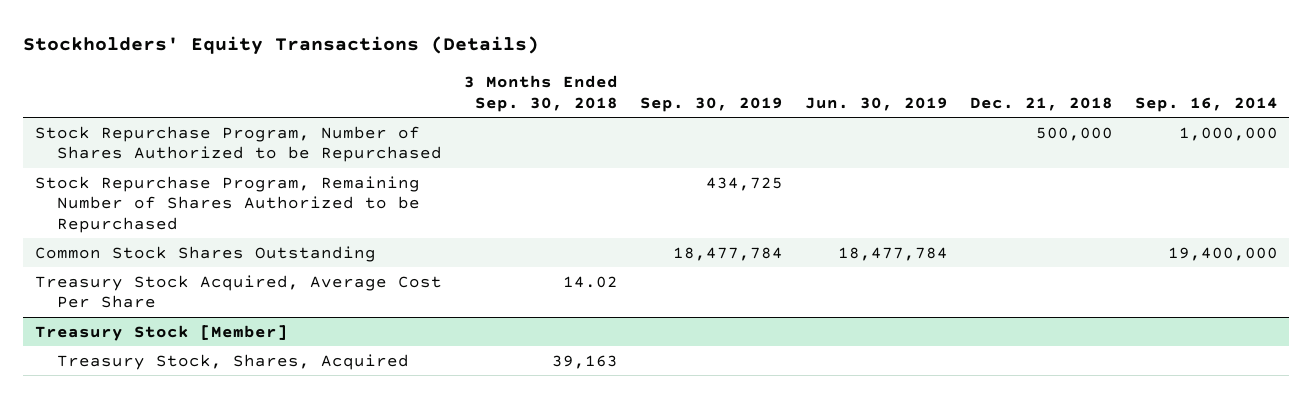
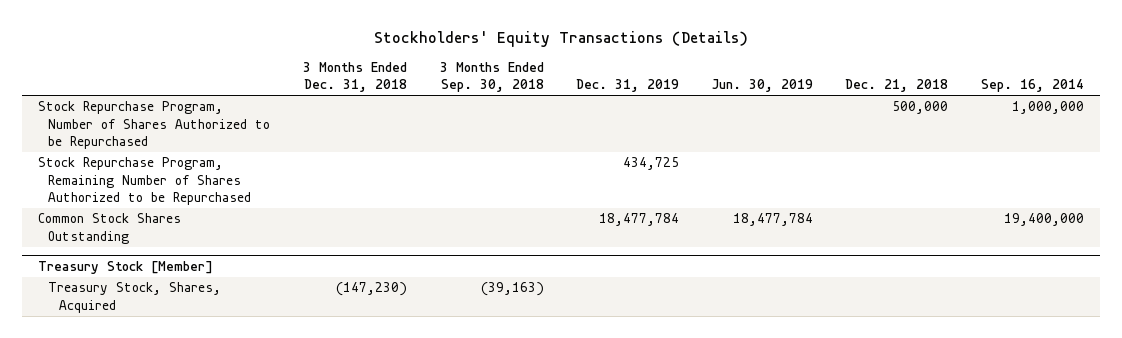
[639,96,783,112] Sep. 30, 2019 -> none
none -> [303,61,408,92] 3 Months Ended Dec. 31, 2018
none -> [576,78,680,92] Dec. 31, 2019
[34,274,442,309] Treasury Stock Acquired, Average Cost Per Share -> none
[551,354,618,369] 39,163 -> [480,282,544,297] (39,163)

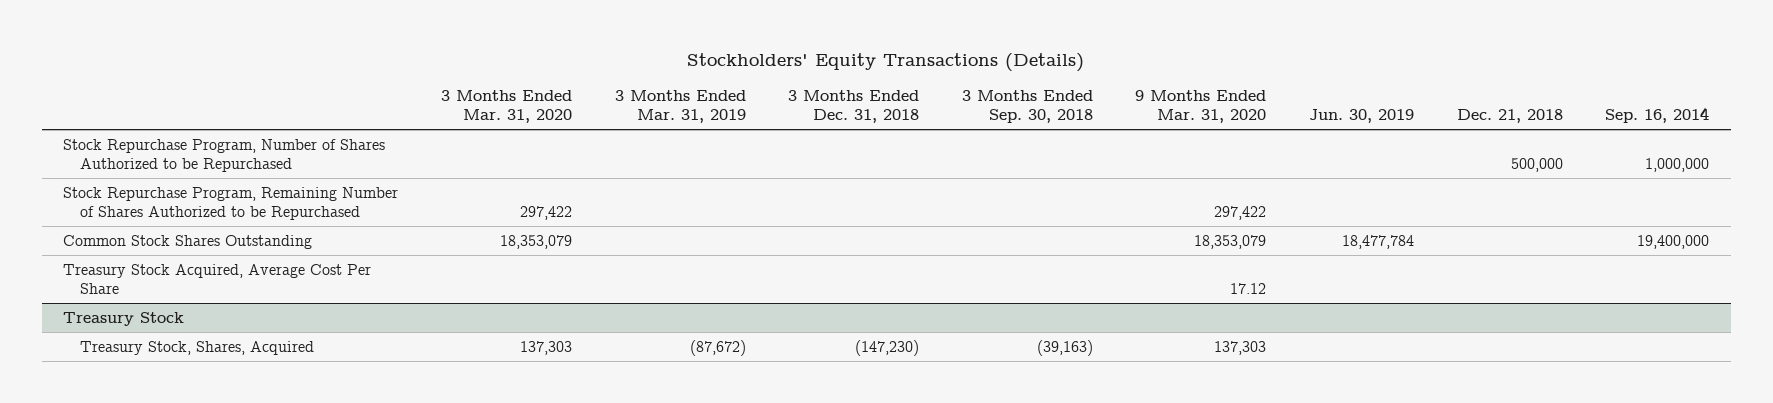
[576,78,680,92] Dec. 31, 2019 -> none
none -> [440,89,572,123] 3 Months Ended Mar. 31, 2020
none -> [614,89,746,123] 3 Months Ended Mar. 31, 2019
none -> [1135,89,1267,123] 9 Months Ended Mar. 31, 2020
none -> [63,263,372,294] Treasury Stock Acquired, Average Cost Per Share
[38,260,214,274] Treasury Stock [Member] -> [63,311,185,326] Treasury Stock

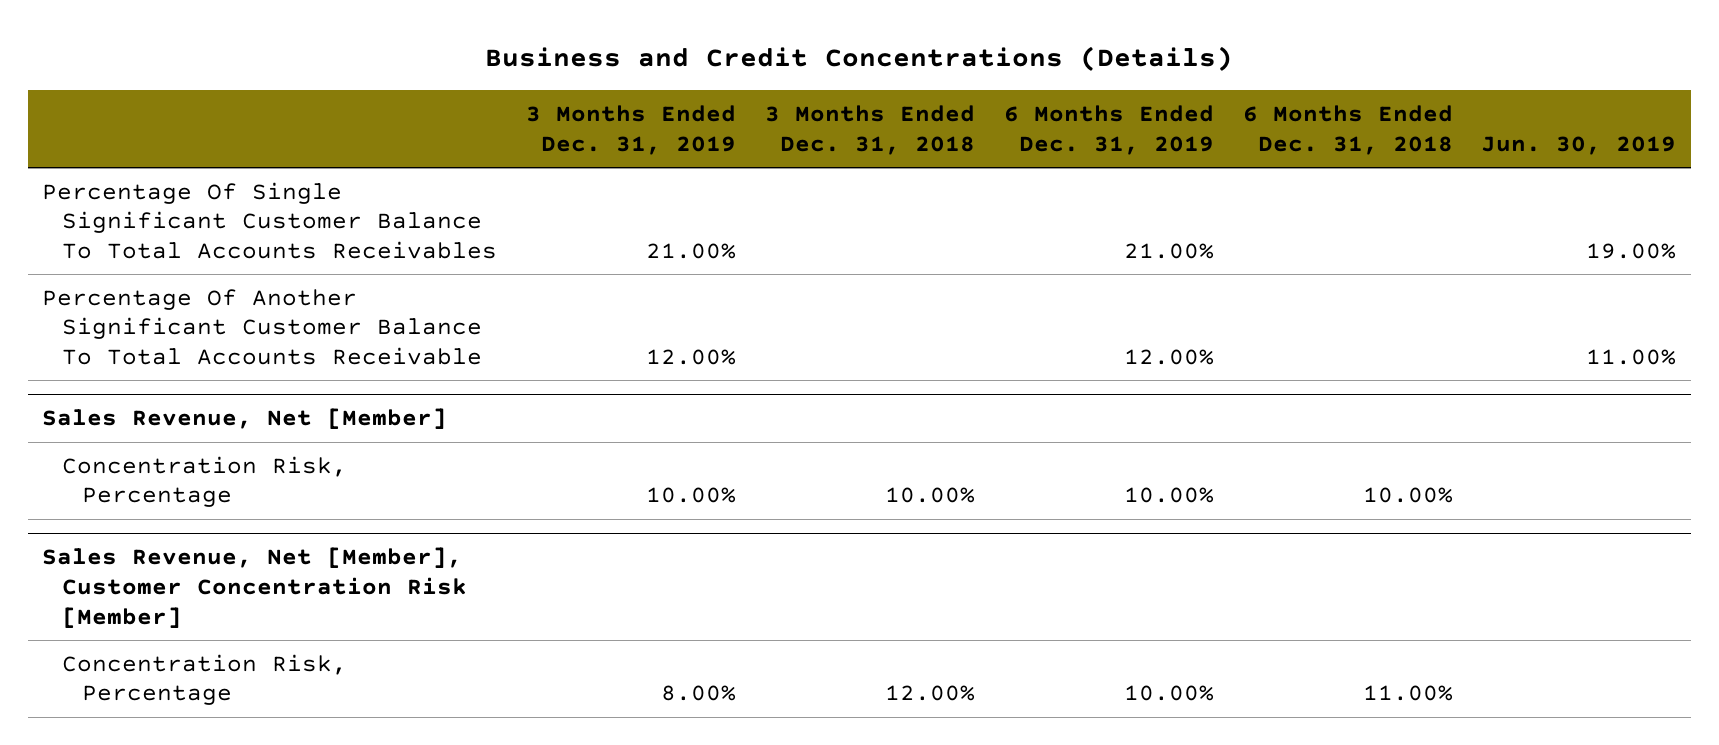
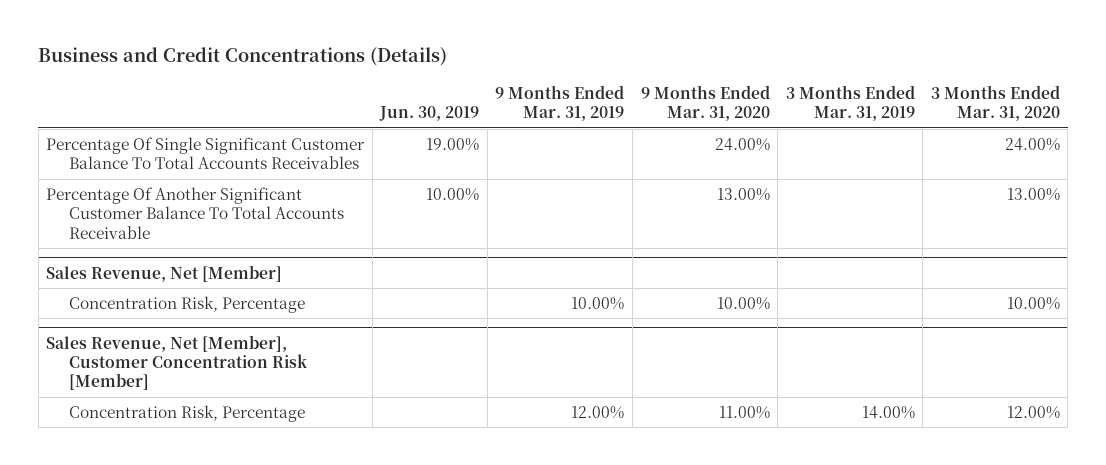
[526,105,737,155] 3 Months Ended Dec. 31, 2019 -> none
[764,105,975,155] 3 Months Ended Dec. 31, 2018 -> none
[1003,105,1214,155] 6 Months Ended Dec. 31, 2019 -> none
[1242,105,1453,155] 6 Months Ended Dec. 31, 2018 -> none
none -> [495,85,625,122] 9 Months Ended Mar. 31, 2019
none -> [640,85,770,122] 9 Months Ended Mar. 31, 2020
none -> [785,85,915,122] 3 Months Ended Mar. 31, 2019
none -> [930,85,1060,122] 3 Months Ended Mar. 31, 2020
[1586,348,1677,365] 11.00% -> [426,187,480,201] 10.00%

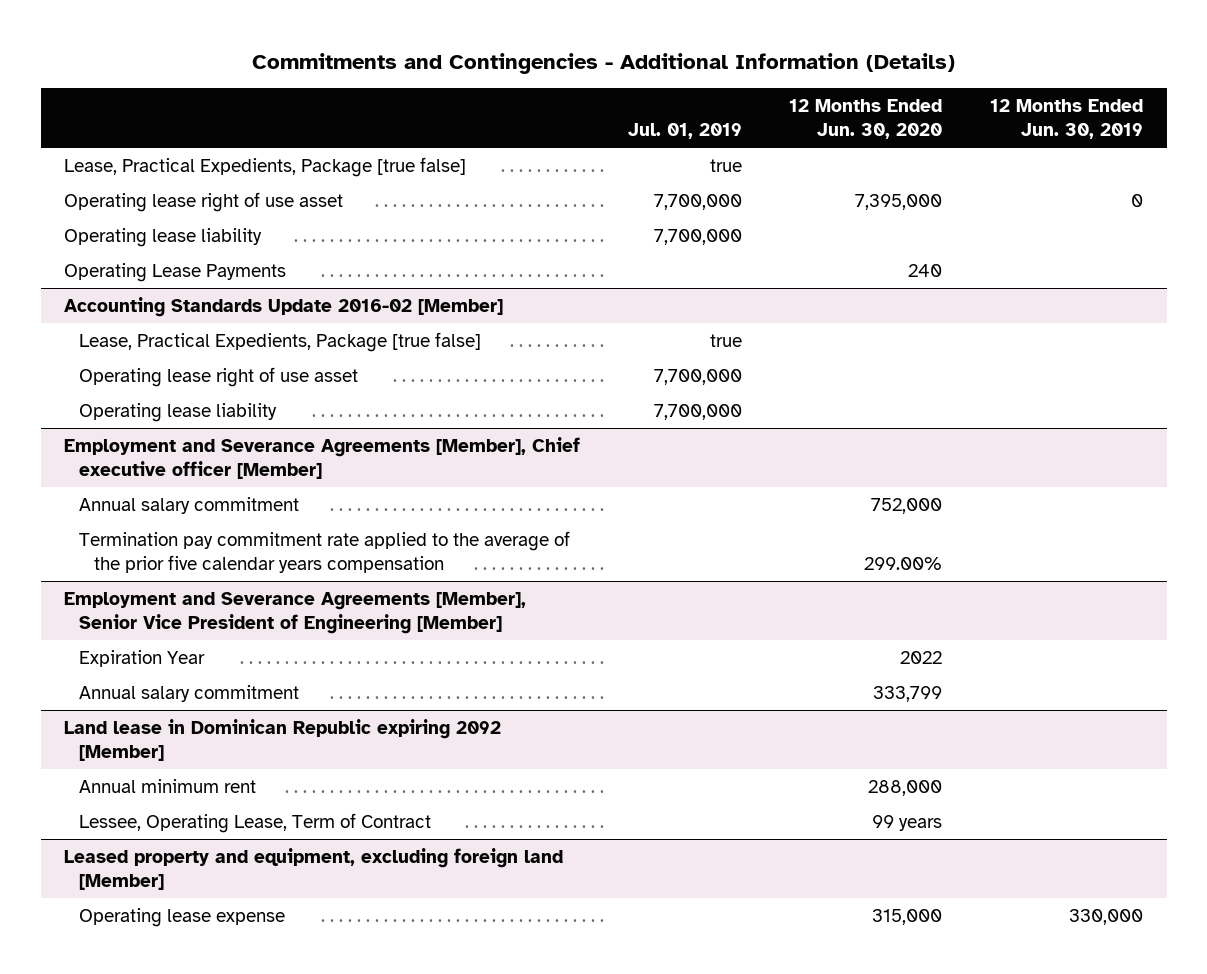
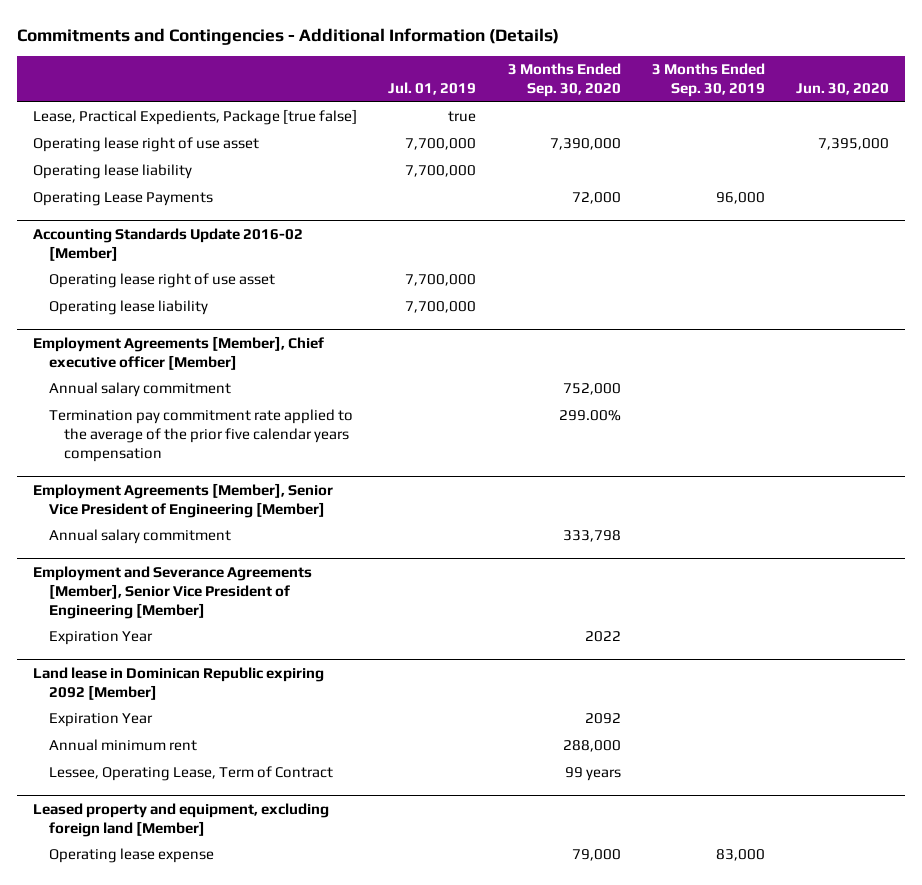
[789,98,943,139] 12 Months Ended Jun. 30, 2020 -> none
[989,98,1143,139] 12 Months Ended Jun. 30, 2019 -> none
none -> [507,63,621,98] 3 Months Ended Sep. 30, 2020
none -> [651,63,765,98] 3 Months Ended Sep. 30, 2019
none -> [796,83,890,96] Jun. 30, 2020
[79,331,482,352] Lease, Practical Expedients, Package [true false] -> none
[64,436,581,479] Employment and Severance Agreements [Member], Chief executive officer [Member] -> [33,335,325,370] Employment Agreements [Member], Chief executive officer [Member]
none -> [33,482,334,518] Employment Agreements [Member], Senior Vice President of Engineering [Member]
none -> [48,529,231,545] Annual salary commitment
[79,684,300,702] Annual salary commitment -> none
none -> [48,713,153,728] Expiration Year

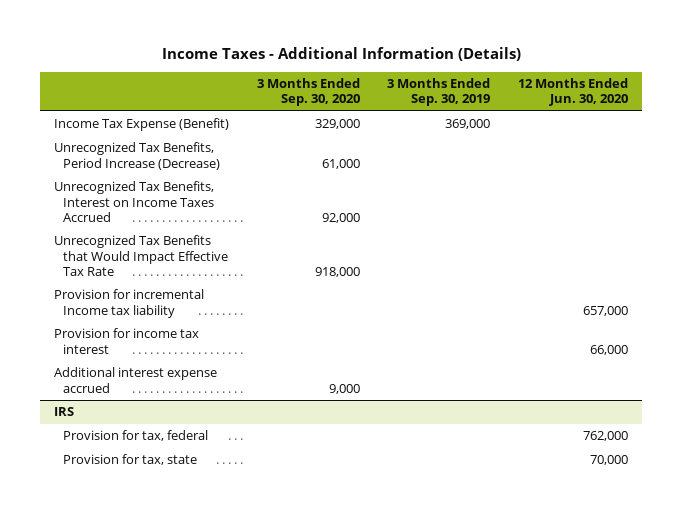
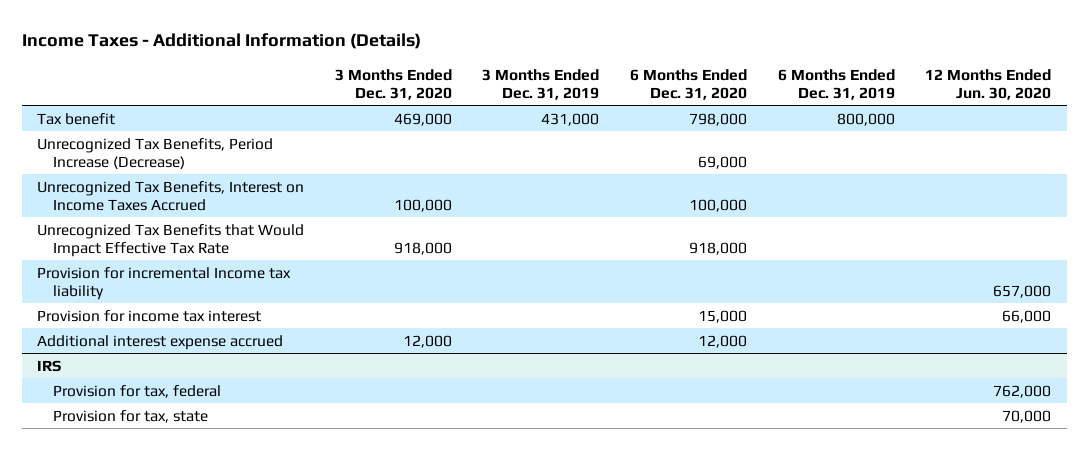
[256,78,360,107] 3 Months Ended Sep. 30, 2020 -> none
[387,78,491,107] 3 Months Ended Sep. 30, 2019 -> none
none -> [334,68,452,100] 3 Months Ended Dec. 31, 2020
none -> [482,68,600,100] 3 Months Ended Dec. 31, 2019
none -> [629,68,747,100] 6 Months Ended Dec. 31, 2020
none -> [777,68,895,100] 6 Months Ended Dec. 31, 2019
[53,118,229,132] Income Tax Expense (Benefit) -> [36,112,115,125] Tax benefit

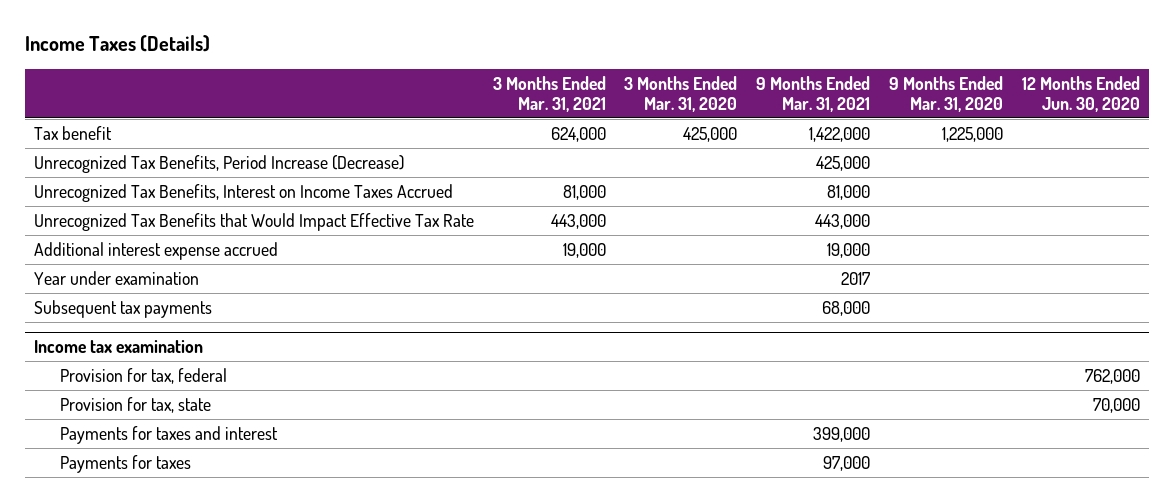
[21,33,421,50] Income Taxes - Additional Information (Details) -> [24,35,210,53] Income Taxes (Details)
[334,68,452,100] 3 Months Ended Dec. 31, 2020 -> none
[482,68,600,100] 3 Months Ended Dec. 31, 2019 -> none
[629,68,747,100] 6 Months Ended Dec. 31, 2020 -> none
[777,68,895,100] 6 Months Ended Dec. 31, 2019 -> none
none -> [492,75,606,112] 3 Months Ended Mar. 31, 2021
none -> [624,75,738,112] 3 Months Ended Mar. 31, 2020
none -> [756,75,871,112] 9 Months Ended Mar. 31, 2021
none -> [888,75,1003,112] 9 Months Ended Mar. 31, 2020
[36,266,291,300] Provision for incremental Income tax liability -> none
[36,309,261,322] Provision for income tax interest -> none
none -> [33,270,199,285] Year under examination
none -> [33,299,212,318] Subsequent tax payments
[36,359,61,372] IRS -> [33,339,203,353] Income tax examination
none -> [59,425,278,444] Payments for taxes and interest
none -> [59,454,191,473] Payments for taxes

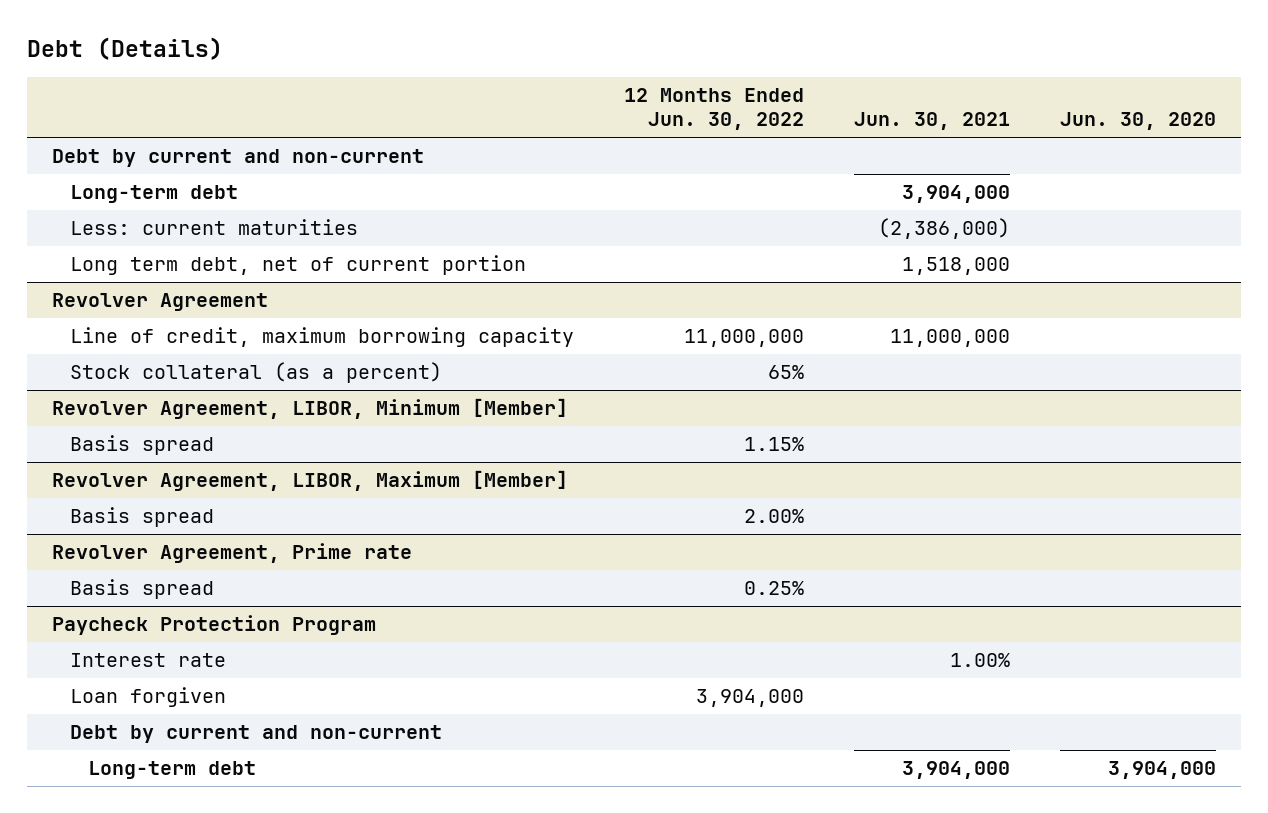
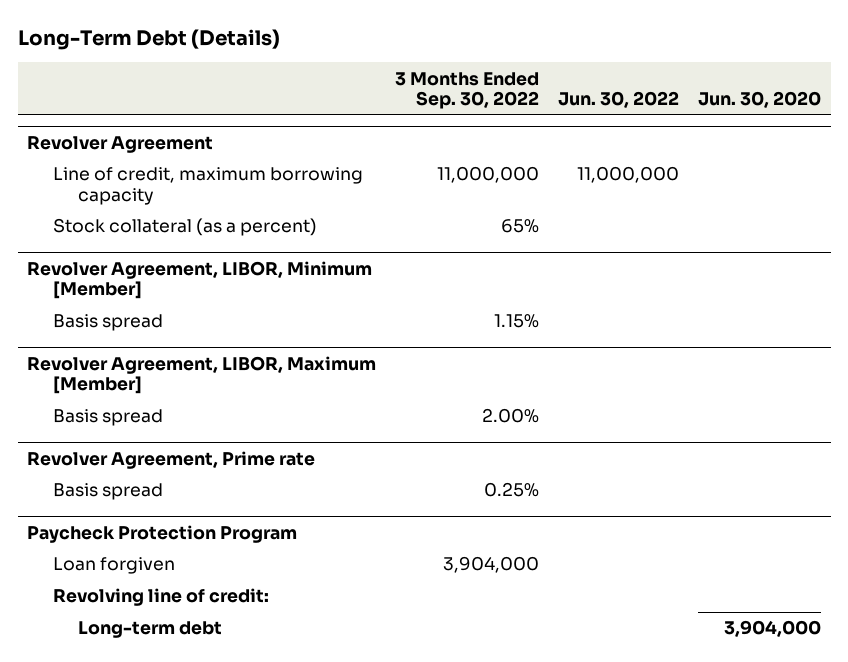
[26,37,223,61] Debt (Details) -> [17,28,280,50] Long-Term Debt (Details)
[624,88,805,131] 12 Months Ended Jun. 30, 2022 -> none
[854,112,1011,131] Jun. 30, 2021 -> none
none -> [395,71,540,110] 3 Months Ended Sep. 30, 2022
none -> [558,91,680,109] Jun. 30, 2022
[51,149,424,168] Debt by current and non-current -> none
[70,185,239,204] Long-term debt -> none
[70,219,359,236] Less: current maturities -> none
[70,255,527,276] Long term debt, net of current portion -> none
[70,653,227,668] Interest rate -> none
[70,725,443,744] Debt by current and non-current -> [52,588,269,607] Revolving line of credit:

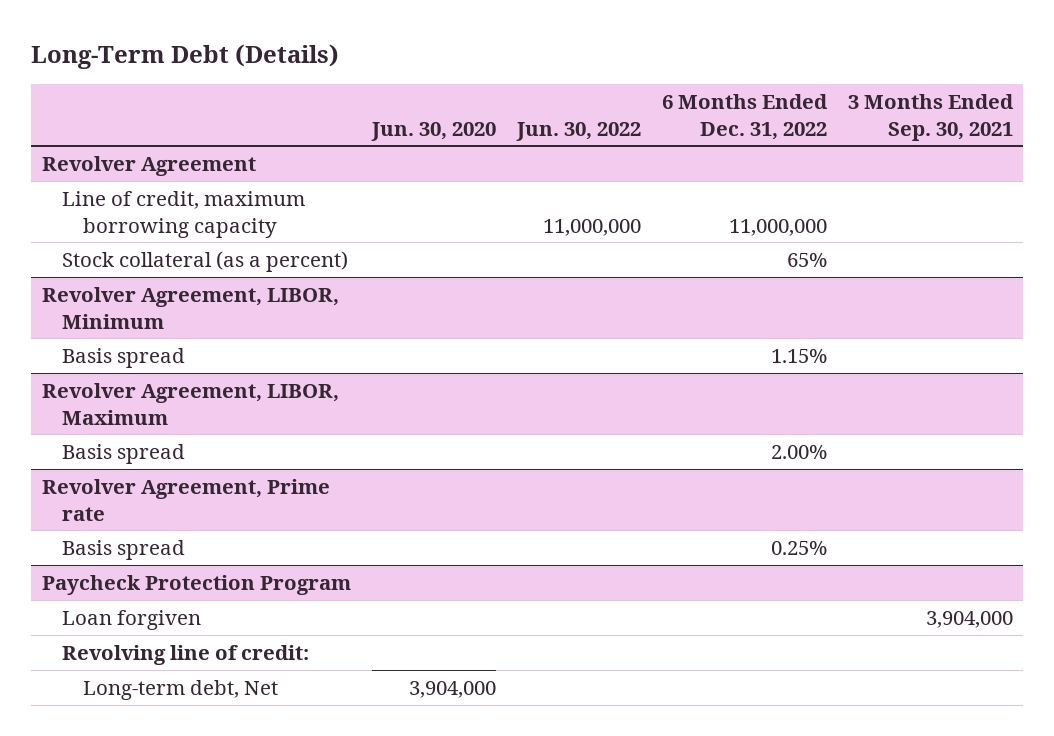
[395,71,540,110] 3 Months Ended Sep. 30, 2022 -> none
none -> [661,93,828,140] 6 Months Ended Dec. 31, 2022
none -> [847,93,1014,141] 3 Months Ended Sep. 30, 2021
[27,260,373,299] Revolver Agreement, LIBOR, Minimum [Member] -> [41,286,339,329] Revolver Agreement, LIBOR, Minimum
[27,355,377,394] Revolver Agreement, LIBOR, Maximum [Member] -> [41,382,339,425] Revolver Agreement, LIBOR, Maximum
[78,621,223,639] Long-term debt -> [83,679,279,700] Long-term debt, Net

